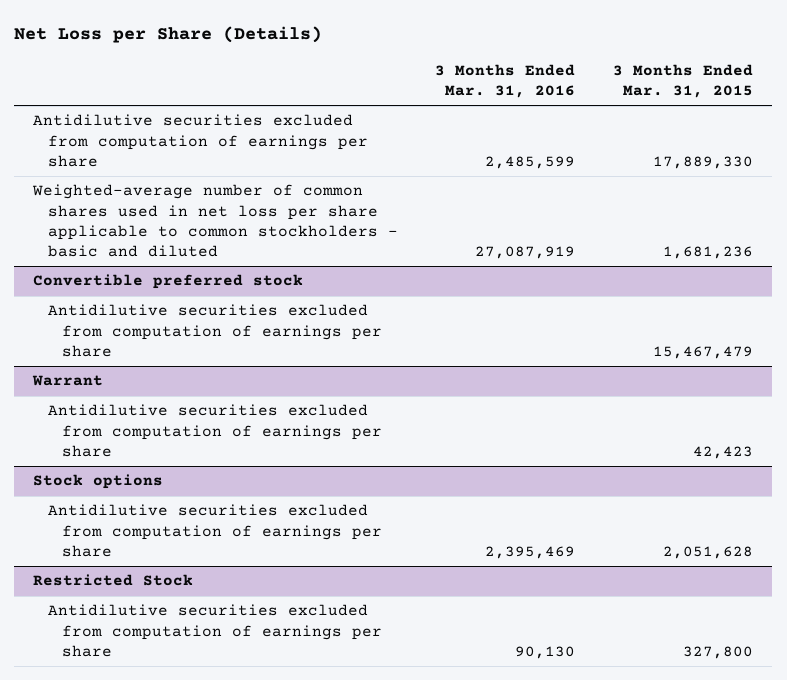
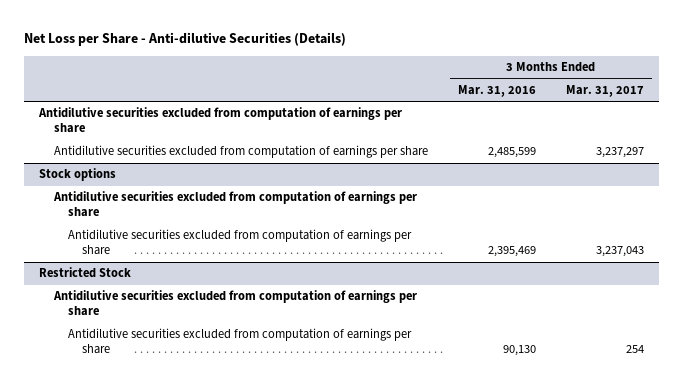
[14,26,323,44] Net Loss per Share (Details) -> [24,32,347,47] Net Loss per Share - Anti-dilutive Securities (Details)
[613,63,754,99] 3 Months Ended Mar. 31, 2015 -> none
none -> [565,84,644,97] Mar. 31, 2017
[32,184,398,258] Weighted-average number of common shares used in net loss per share applicable to common stockholders - basic and diluted -> none
[33,274,304,290] Convertible preferred stock -> none
[32,375,104,387] Warrant -> none
[47,404,382,457] Antidilutive securities excluded from computation of earnings per share -> none
[33,114,368,167] Antidilutive securities excluded from computation of earnings per share -> [53,145,428,159] Antidilutive securities excluded from computation of earnings per share
none -> [52,191,417,218] Antidilutive securities excluded from computation of earnings per share
none -> [52,290,417,317] Antidilutive securities excluded from computation of earnings per share

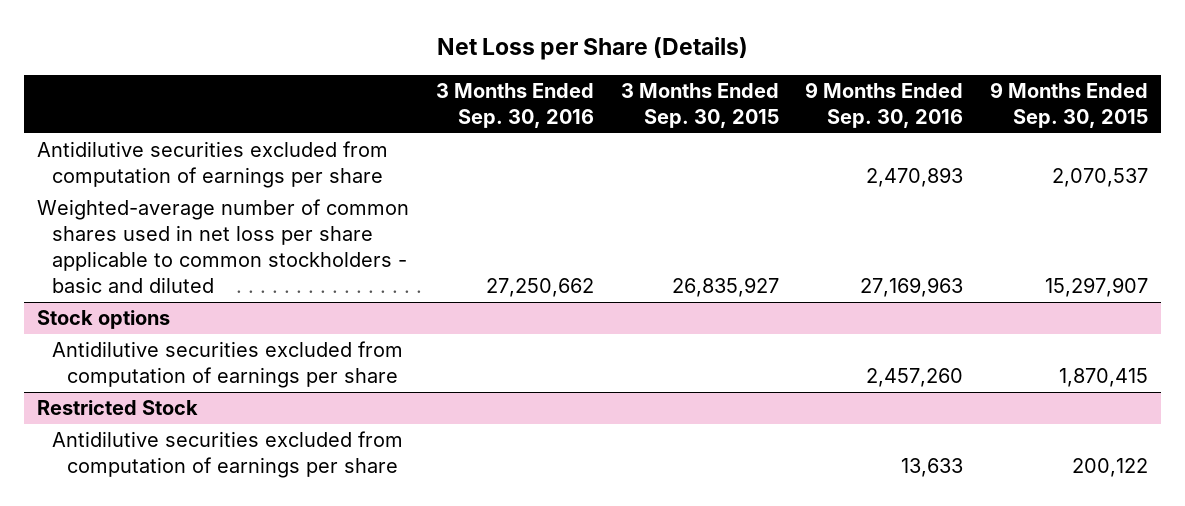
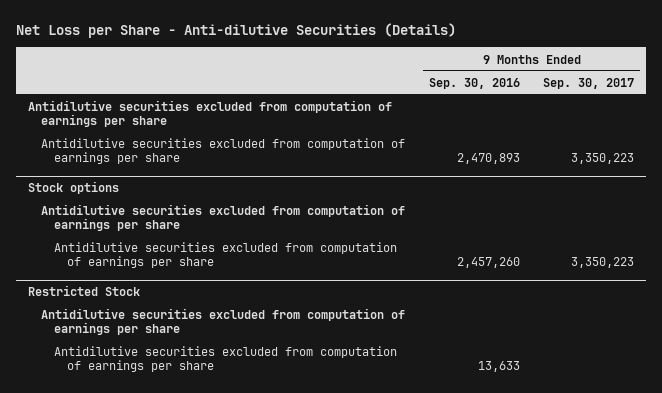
[436,36,748,60] Net Loss per Share (Details) -> [16,23,457,39] Net Loss per Share - Anti-dilutive Securities (Details)
[435,83,594,129] 3 Months Ended Sep. 30, 2016 -> none
[620,83,779,129] 3 Months Ended Sep. 30, 2015 -> none
[989,82,1148,129] 9 Months Ended Sep. 30, 2015 -> none
none -> [543,77,635,89] Sep. 30, 2017
none -> [28,100,393,128] Antidilutive securities excluded from computation of earnings per share
[37,199,410,294] Weighted-average number of common shares used in net loss per share applicable to common stockholders - basic and diluted -> none
none -> [41,204,406,232] Antidilutive securities excluded from computation of earnings per share
none -> [41,308,406,336] Antidilutive securities excluded from computation of earnings per share

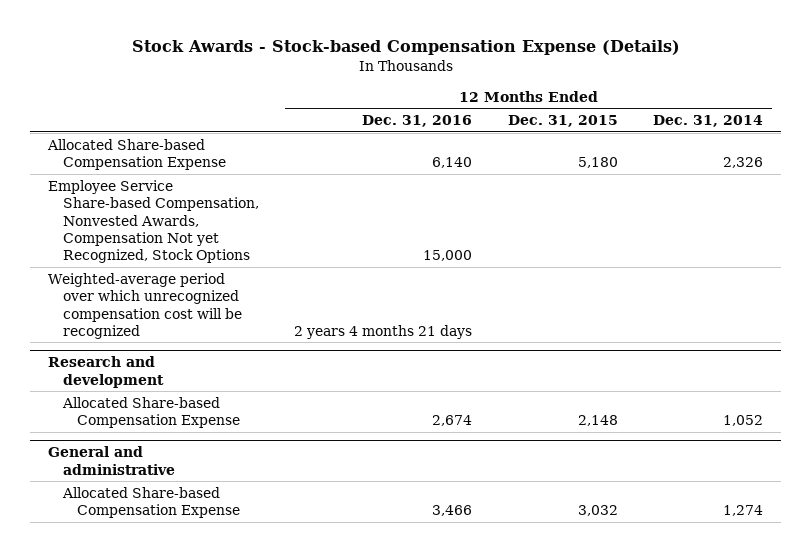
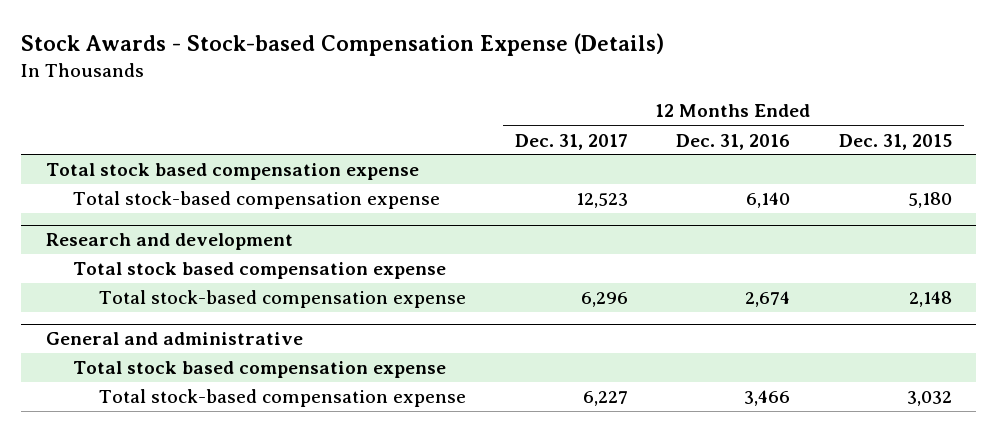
[653,115,764,128] Dec. 31, 2014 -> none
none -> [514,133,628,150] Dec. 31, 2017
[47,179,259,264] Employee Service Share-based Compensation, Nonvested Awards, Compensation Not yet Recognized, Stock Options -> none
[47,272,242,339] Weighted-average period over which unrecognized compensation cost will be recognized -> none
none -> [45,163,419,181] Total stock based compensation expense
[46,138,226,171] Allocated Share-based Compensation Expense -> [72,191,440,210] Total stock-based compensation expense
none -> [72,262,446,280] Total stock based compensation expense
[61,396,241,429] Allocated Share-based Compensation Expense -> [99,290,467,309] Total stock-based compensation expense
none -> [72,361,446,379] Total stock based compensation expense
[61,486,241,519] Allocated Share-based Compensation Expense -> [99,389,467,408] Total stock-based compensation expense

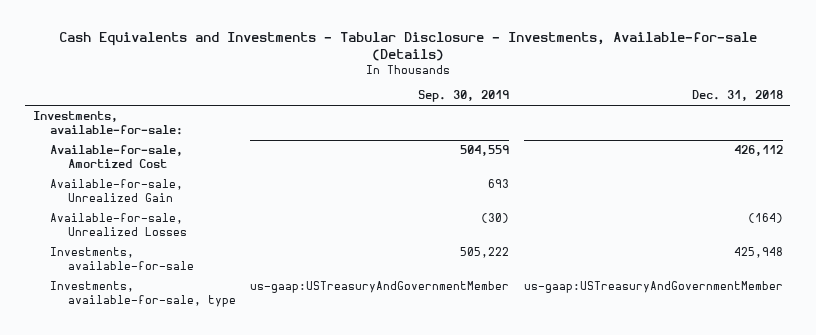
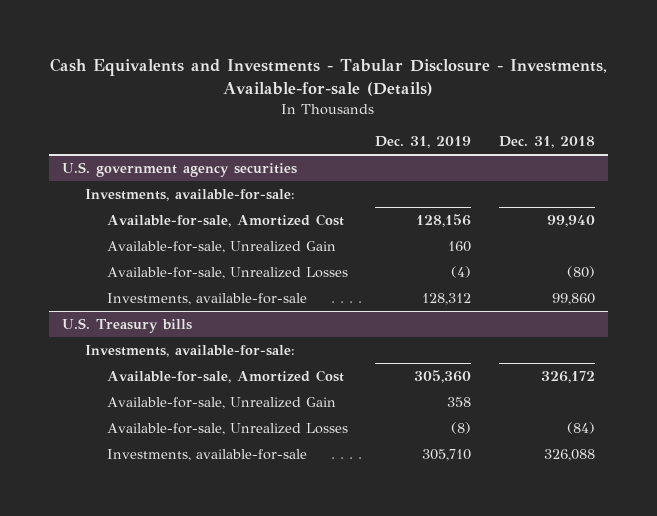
[418,90,510,103] Sep. 30, 2019 -> none
none -> [375,136,472,149] Dec. 31, 2019
none -> [62,162,298,178] U.S. government agency securities
[734,145,784,157] 426,112 -> [546,215,595,228] 99,940
[748,213,784,224] (164) -> [566,266,595,279] (80)
[734,247,784,259] 425,948 -> [551,293,595,306] 99,860
none -> [62,318,193,334] U.S. Treasury bills
none -> [84,345,295,358] Investments, available-for-sale:
none -> [107,370,345,384] Available-for-sale, Amortized Cost
none -> [107,397,337,410] Available-for-sale, Unrealized Gain
none -> [107,423,349,436] Available-for-sale, Unrealized Losses
[50,281,236,307] Investments, available-for-sale, type -> [107,449,308,462] Investments, available-for-sale
[524,281,784,294] us-gaap:USTreasuryAndGovernmentMember -> [543,449,595,462] 326,088

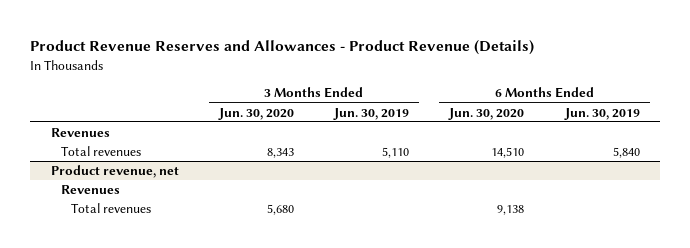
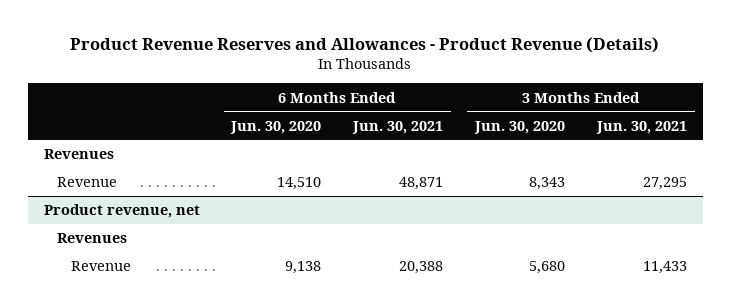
[333,107,410,120] Jun. 30, 2019 -> none
[563,107,640,120] Jun. 30, 2019 -> none
none -> [352,120,444,134] Jun. 30, 2021
none -> [595,120,687,134] Jun. 30, 2021
[61,146,142,157] Total revenues -> [57,177,118,188] Revenue
[71,203,152,214] Total revenues -> [70,261,131,272] Revenue

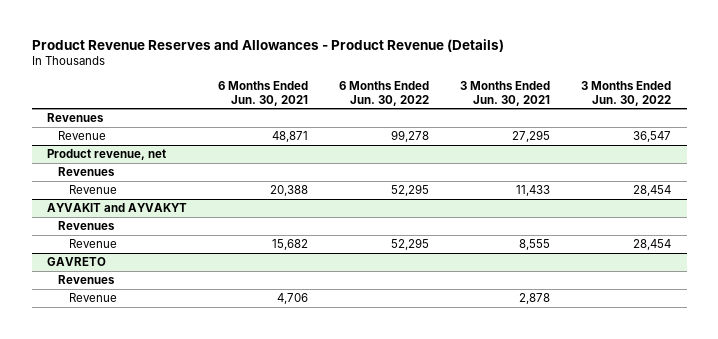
[230,120,322,134] Jun. 30, 2020 -> none
[474,120,566,134] Jun. 30, 2020 -> none
none -> [339,81,430,106] 6 Months Ended Jun. 30, 2022
none -> [581,81,672,106] 3 Months Ended Jun. 30, 2022
none -> [47,203,188,213] AYVAKIT and AYVAKYT
none -> [58,221,116,231] Revenues
none -> [69,239,118,249] Revenue
none -> [47,257,107,267] GAVRETO
none -> [58,275,116,285] Revenues
none -> [69,293,118,303] Revenue

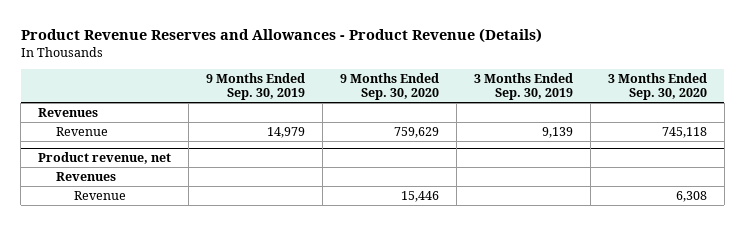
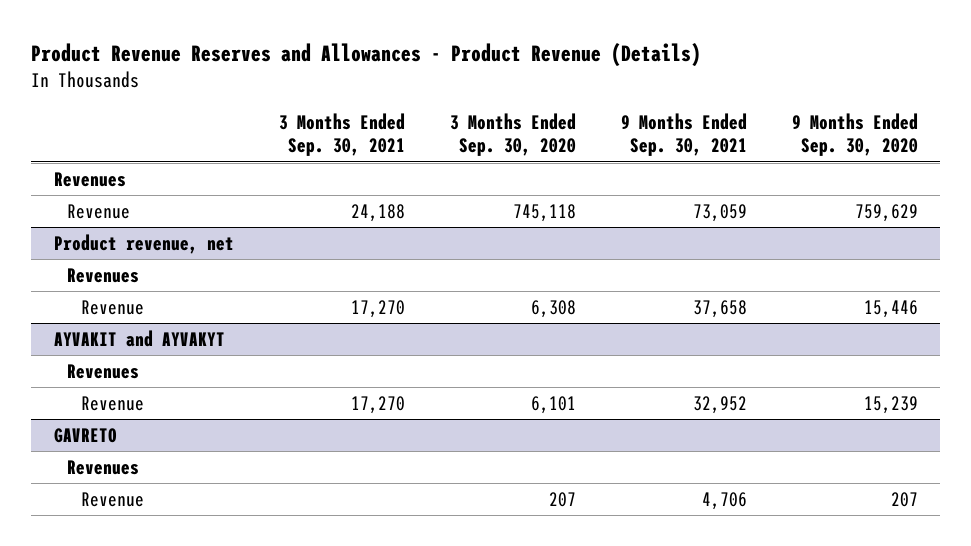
[206,72,306,101] 9 Months Ended Sep. 30, 2019 -> none
[473,72,573,101] 3 Months Ended Sep. 30, 2019 -> none
none -> [278,113,405,157] 3 Months Ended Sep. 30, 2021
none -> [620,113,747,157] 9 Months Ended Sep. 30, 2021
none -> [53,329,225,347] AYVAKIT and AYVAKYT
none -> [67,363,140,379] Revenues
none -> [80,395,144,411] Revenue
none -> [53,427,117,443] GAVRETO
none -> [67,459,140,475] Revenues
none -> [80,491,144,507] Revenue

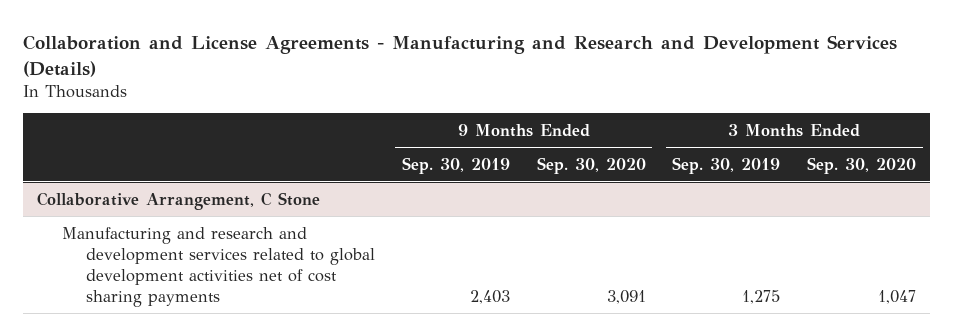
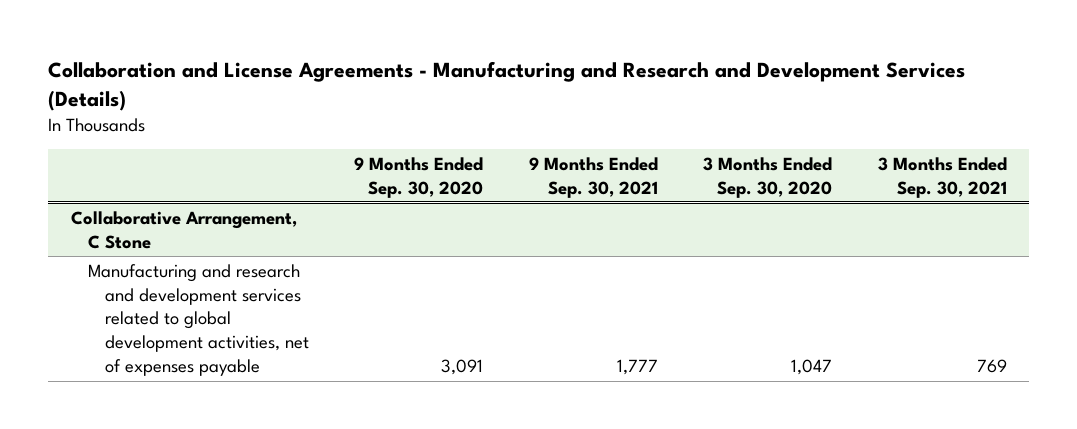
[401,156,510,174] Sep. 30, 2019 -> none
[672,156,781,174] Sep. 30, 2019 -> none
none -> [528,156,658,198] 9 Months Ended Sep. 30, 2021
none -> [877,156,1007,198] 3 Months Ended Sep. 30, 2021
[61,226,376,307] Manufacturing and research and development services related to global development activities net of cost sharing payments -> [87,263,309,377] Manufacturing and research and development services related to global development activities, net of expenses payable

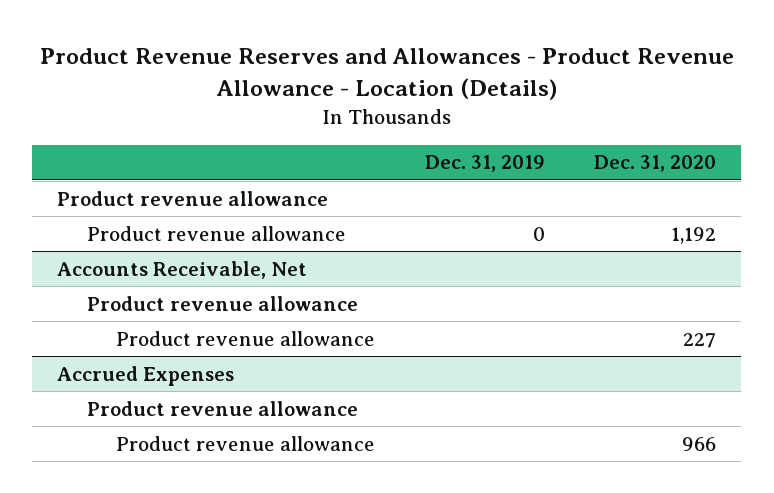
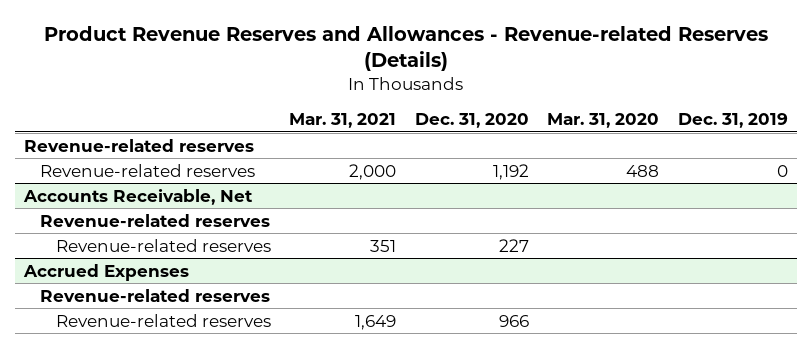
[39,48,734,101] Product Revenue Reserves and Allowances - Product Revenue Allowance - Location (Details) -> [44,26,769,72] Product Revenue Reserves and Allowances - Revenue-related Reserves (Details)
none -> [289,112,397,128] Mar. 31, 2021
none -> [547,112,660,128] Mar. 31, 2020
[57,190,329,206] Product revenue allowance -> [24,138,255,152] Revenue-related reserves
[86,225,346,241] Product revenue allowance -> [40,163,256,177] Revenue-related reserves
[86,295,358,311] Product revenue allowance -> [40,213,271,227] Revenue-related reserves
[116,330,376,346] Product revenue allowance -> [55,238,271,252] Revenue-related reserves
[86,400,358,416] Product revenue allowance -> [40,288,271,302] Revenue-related reserves
[116,435,376,451] Product revenue allowance -> [55,313,271,327] Revenue-related reserves

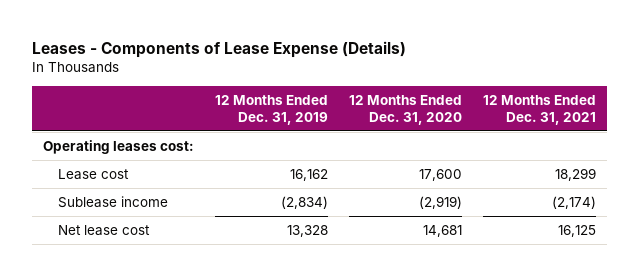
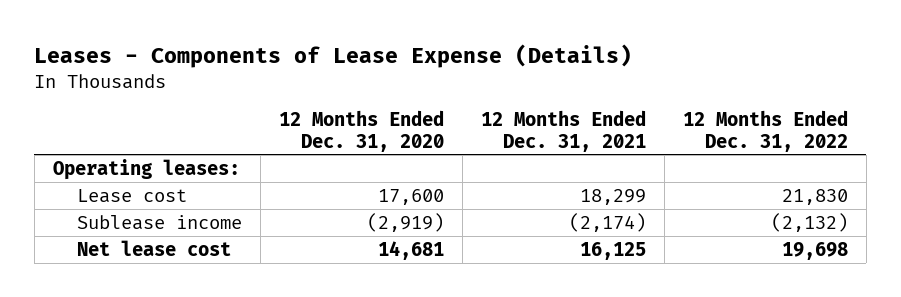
[215,94,329,125] 12 Months Ended Dec. 31, 2019 -> none
none -> [682,110,848,152] 12 Months Ended Dec. 31, 2022
[42,139,194,154] Operating leases cost: -> [52,158,240,180] Operating leases:

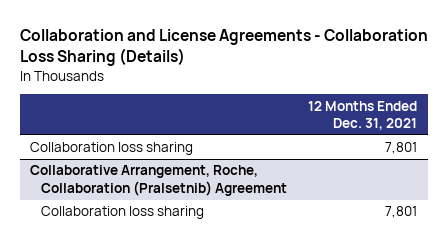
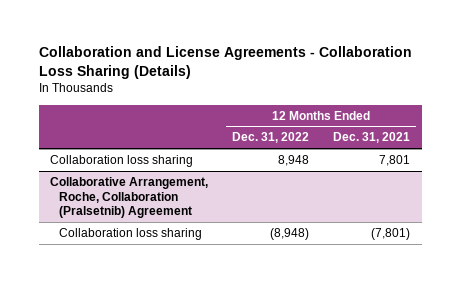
none -> [232,132,310,144] Dec. 31, 2022
[385,206,418,219] 7,801 -> [370,228,410,241] (7,801)

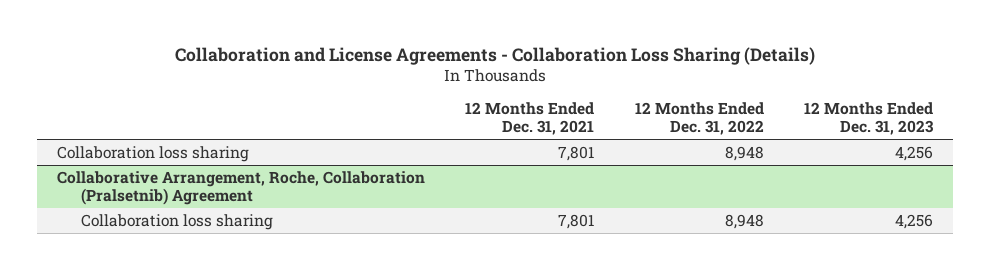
none -> [804,102,935,136] 12 Months Ended Dec. 31, 2023
[270,228,310,241] (8,948) -> [724,213,764,229] 8,948
[370,228,410,241] (7,801) -> [558,213,595,229] 7,801

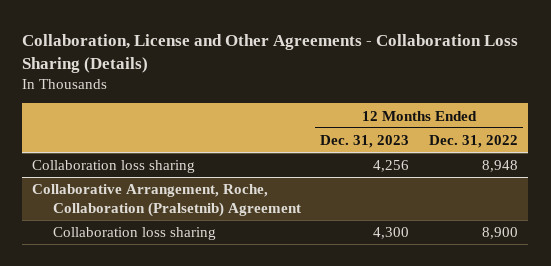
[175,46,816,65] Collaboration and License Agreements - Collaboration Loss Sharing (Details) -> [22,33,519,73] Collaboration, License and Other Agreements - Collaboration Loss Sharing (Details)
[465,102,595,136] 12 Months Ended Dec. 31, 2021 -> none
[724,213,764,229] 8,948 -> [482,227,519,240] 8,900
[895,213,934,229] 4,256 -> [373,227,410,240] 4,300

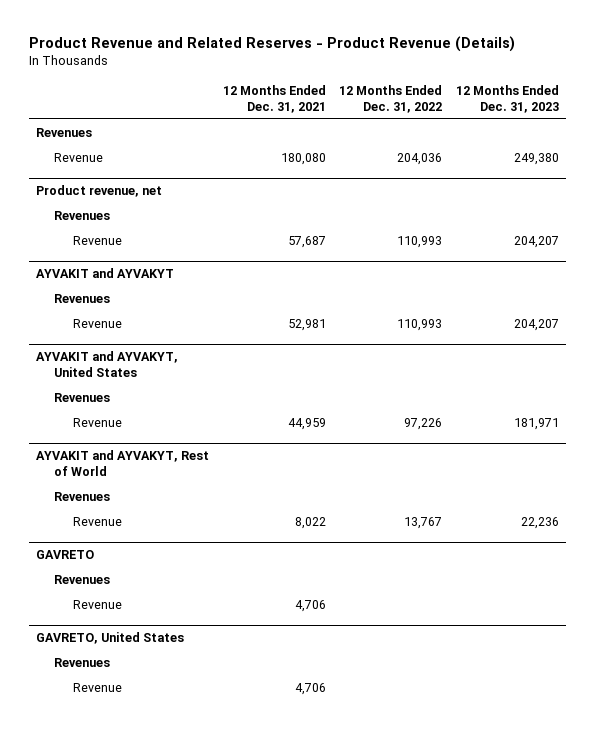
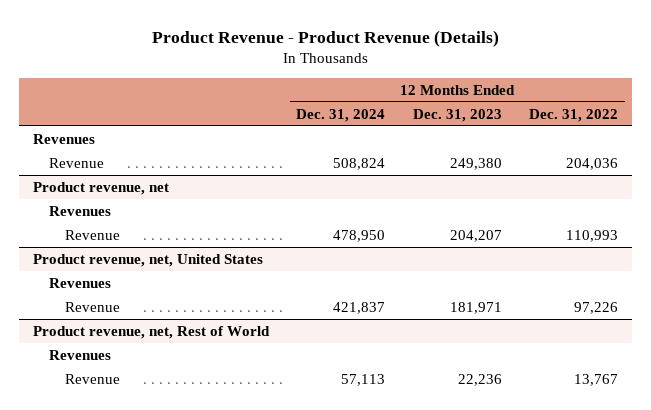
[28,36,515,53] Product Revenue and Related Reserves - Product Revenue (Details) -> [151,29,499,47] Product Revenue - Product Revenue (Details)
[222,84,326,113] 12 Months Ended Dec. 31, 2021 -> none
none -> [296,108,386,122] Dec. 31, 2024
[35,267,174,278] AYVAKIT and AYVAKYT -> none
[54,293,111,303] Revenues -> none
[72,318,122,328] Revenue -> none
[35,350,178,377] AYVAKIT and AYVAKYT, United States -> none
none -> [32,253,263,267] Product revenue, net, United States
[35,449,209,476] AYVAKIT and AYVAKYT, Rest of World -> none
none -> [32,325,270,339] Product revenue, net, Rest of World
[35,549,94,559] GAVRETO -> none
[54,574,111,584] Revenues -> none
[72,599,122,609] Revenue -> none
[35,631,184,644] GAVRETO, United States -> none
[54,657,111,667] Revenues -> none
[72,682,122,692] Revenue -> none

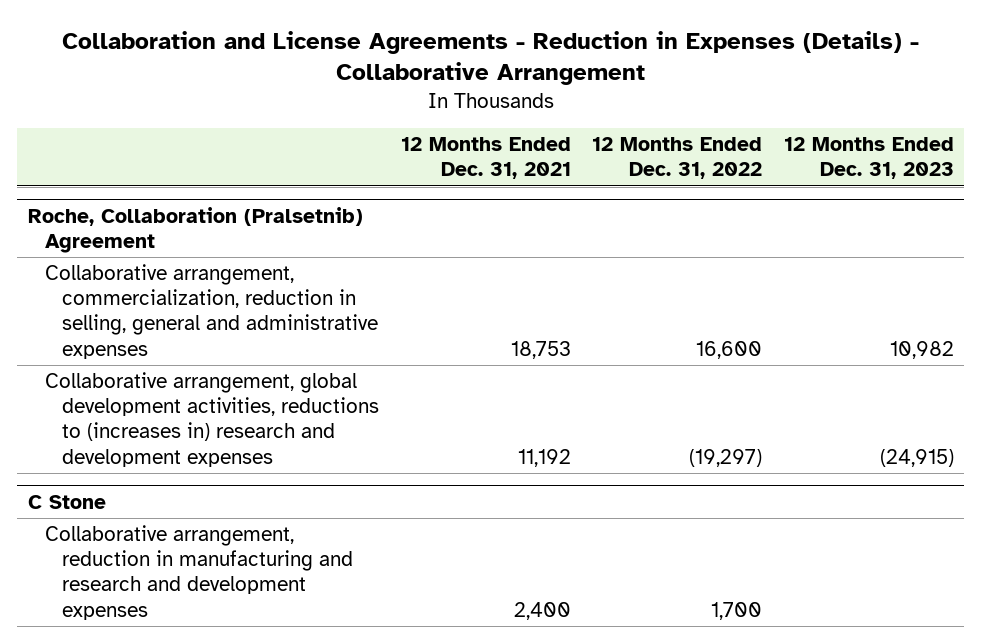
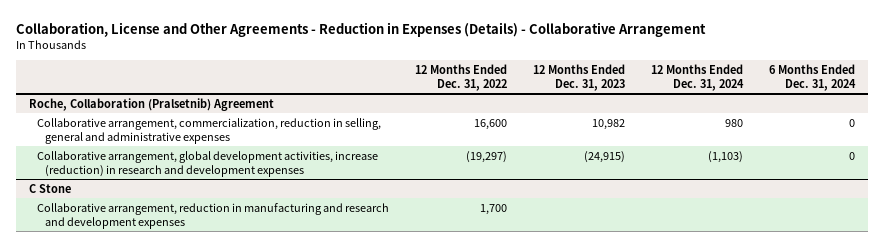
[61,30,919,86] Collaboration and License Agreements - Reduction in Expenses (Details) - Collaborative Arrangement -> [16,21,707,37] Collaboration, License and Other Agreements - Reduction in Expenses (Details) - Collaborative Arrangement
[400,137,571,180] 12 Months Ended Dec. 31, 2021 -> none
none -> [650,63,744,91] 12 Months Ended Dec. 31, 2024
none -> [768,63,856,91] 6 Months Ended Dec. 31, 2024
[45,372,380,467] Collaborative arrangement, global development activities, reductions to (increases in) research and development expenses -> [37,150,379,177] Collaborative arrangement, global development activities, increase (reduction) in research and development expenses

